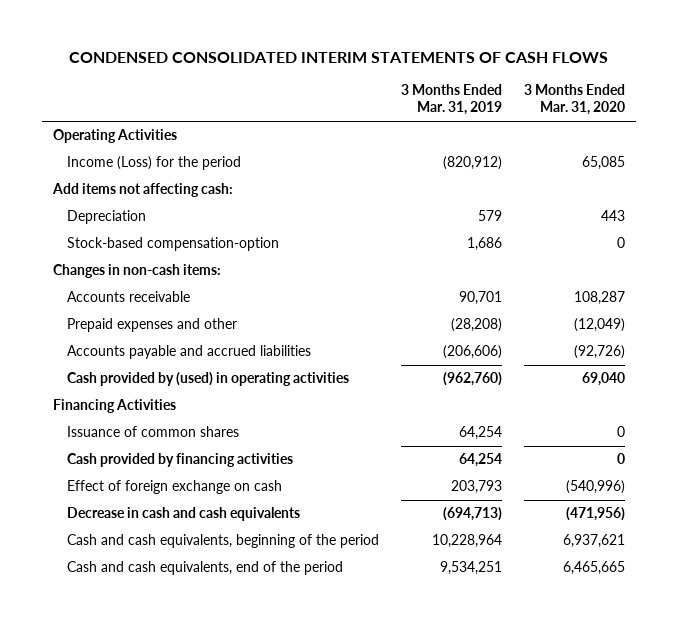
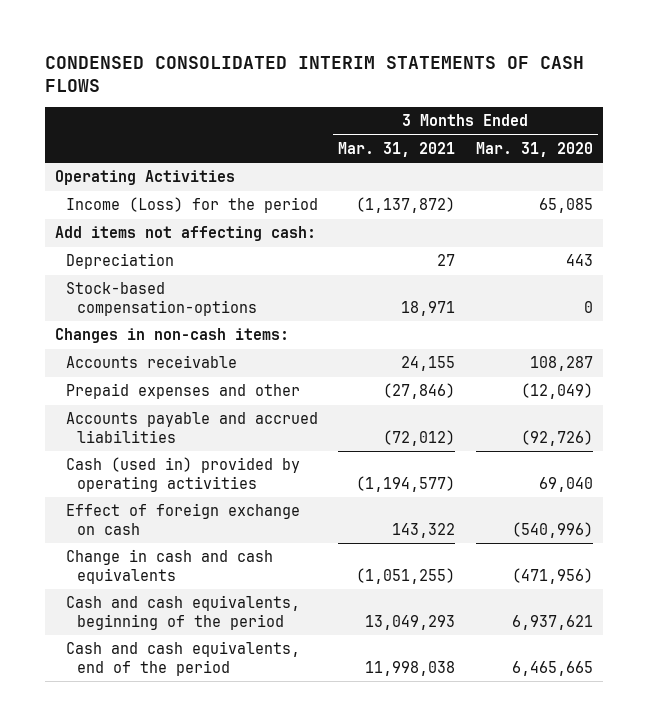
[400,83,502,116] 3 Months Ended Mar. 31, 2019 -> none
none -> [338,141,456,157] Mar. 31, 2021
[66,237,279,252] Stock-based compensation-option -> [66,282,258,316] Stock-based compensation-options
[52,399,176,414] Financing Activities -> none
[66,426,239,438] Issuance of common shares -> none
[66,453,293,468] Cash provided by financing activities -> none
[66,372,349,387] Cash provided by (used) in operating activities -> [66,457,301,492] Cash (used in) provided by operating activities
[66,507,300,522] Decrease in cash and cash equivalents -> [66,549,274,584] Change in cash and cash equivalents

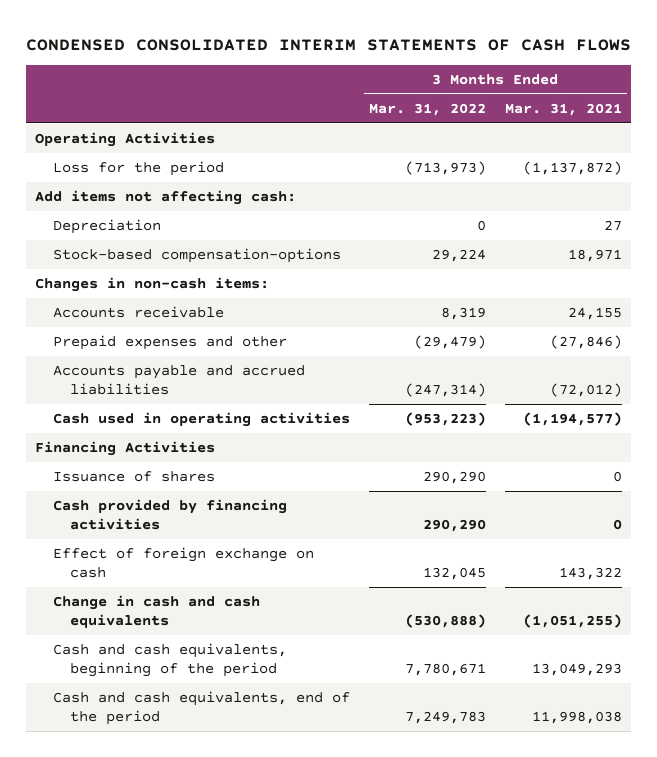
[475,141,593,157] Mar. 31, 2020 -> none
none -> [368,102,486,116] Mar. 31, 2022
[66,197,319,214] Income (Loss) for the period -> [52,160,224,176] Loss for the period
[66,457,301,492] Cash (used in) provided by operating activities -> [52,411,350,427] Cash used in operating activities
none -> [35,440,216,456] Financing Activities
none -> [52,470,215,482] Issuance of shares
none -> [52,498,287,530] Cash provided by financing activities

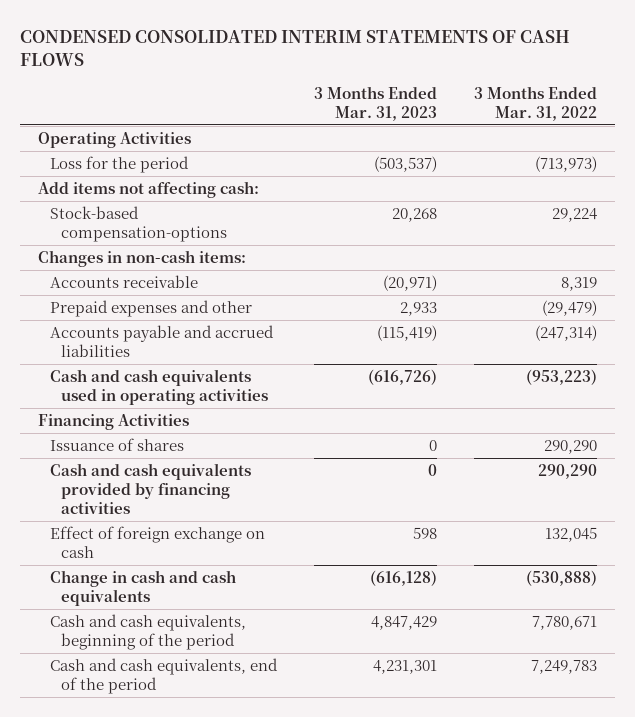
[504,102,622,116] Mar. 31, 2021 -> none
none -> [313,85,437,121] 3 Months Ended Mar. 31, 2023
[52,218,161,234] Depreciation -> none
[52,411,350,427] Cash used in operating activities -> [49,368,269,405] Cash and cash equivalents used in operating activities
[52,498,287,530] Cash provided by financing activities -> [49,462,251,514] Cash and cash equivalents provided by financing activities

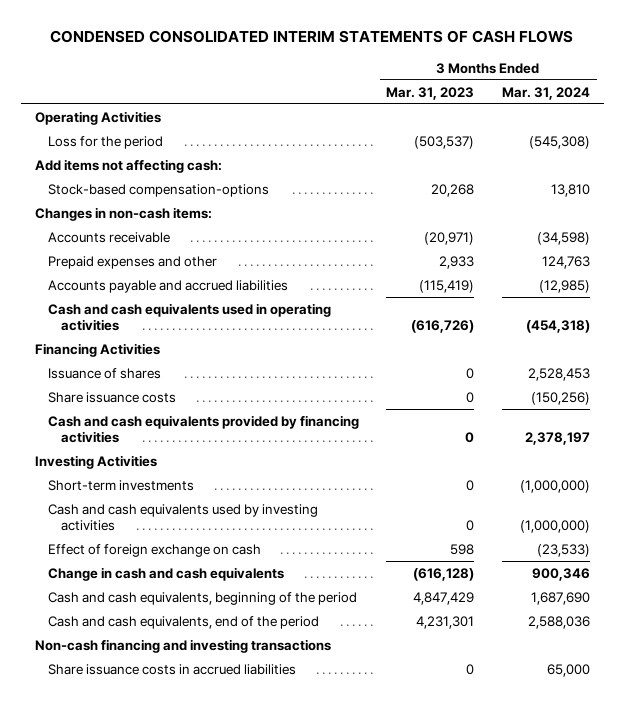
[473,85,597,121] 3 Months Ended Mar. 31, 2022 -> none
none -> [501,86,590,100] Mar. 31, 2024
none -> [47,391,176,403] Share issuance costs
none -> [34,454,157,469] Investing Activities
none -> [47,479,194,491] Short-term investments
none -> [47,503,318,532] Cash and cash equivalents used by investing activities
none -> [34,638,331,653] Non-cash financing and investing transactions
none -> [47,663,296,675] Share issuance costs in accrued liabilities

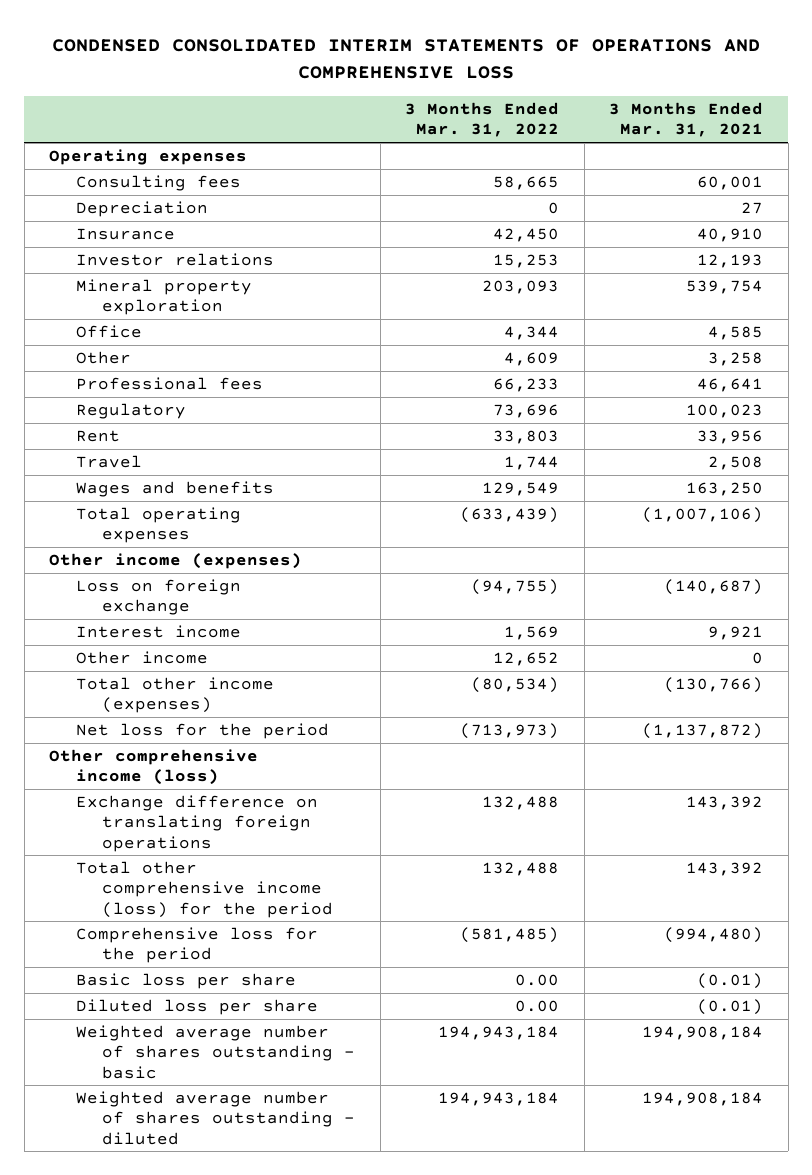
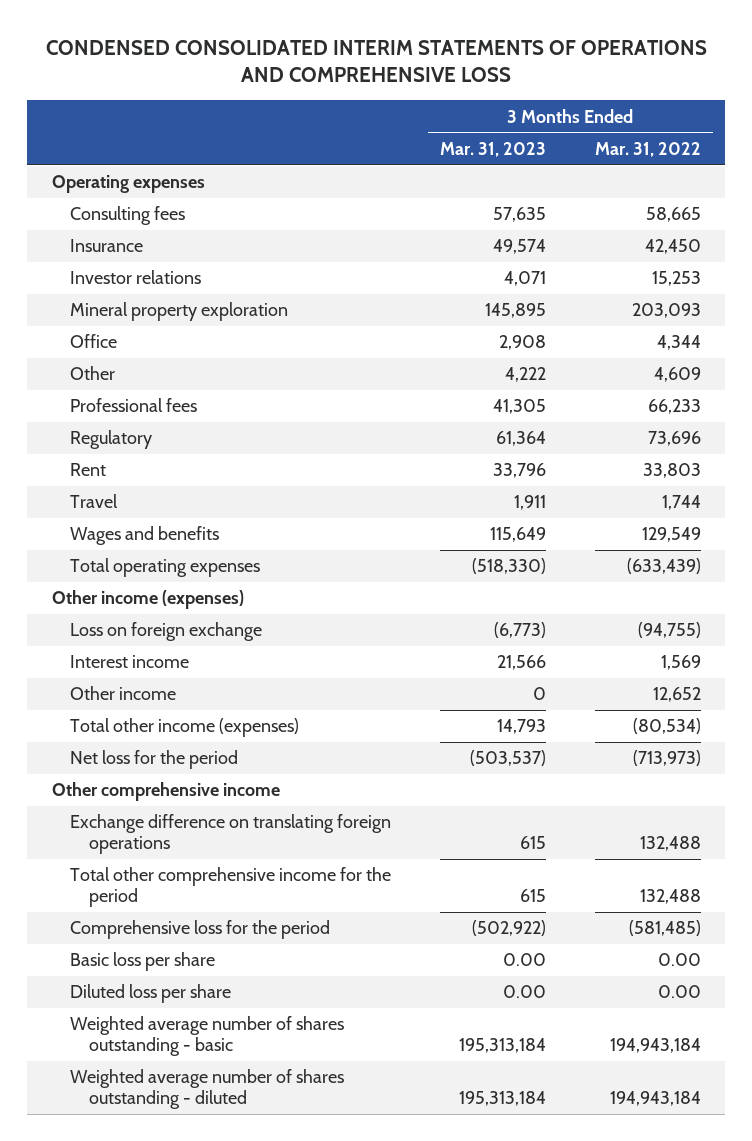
[609,101,764,138] 3 Months Ended Mar. 31, 2021 -> none
none -> [440,141,547,157] Mar. 31, 2023
[75,201,208,218] Depreciation -> none
[49,749,259,786] Other comprehensive income (loss) -> [51,782,280,802] Other comprehensive income
[75,861,334,918] Total other comprehensive income (loss) for the period -> [70,867,392,908] Total other comprehensive income for the period

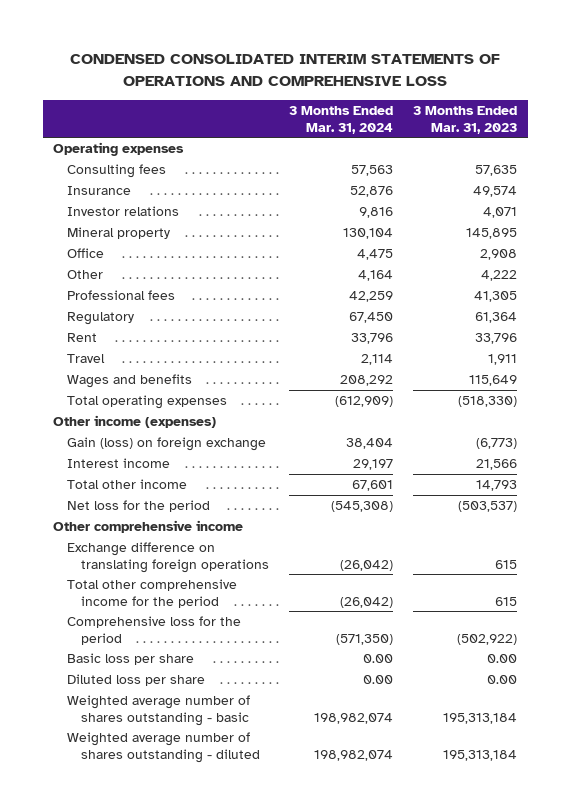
[594,141,701,157] Mar. 31, 2022 -> none
none -> [289,106,394,134] 3 Months Ended Mar. 31, 2024
[70,302,289,322] Mineral property exploration -> [66,227,170,240] Mineral property
[70,622,263,642] Loss on foreign exchange -> [66,437,266,452] Gain (loss) on foreign exchange
[70,686,177,701] Other income -> none
[70,718,300,738] Total other income (expenses) -> [66,479,187,490] Total other income

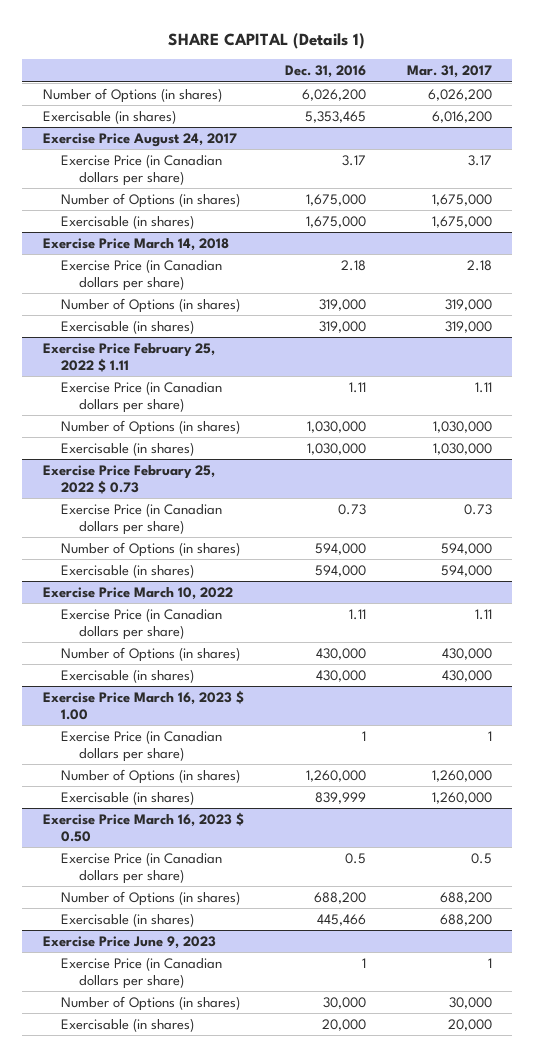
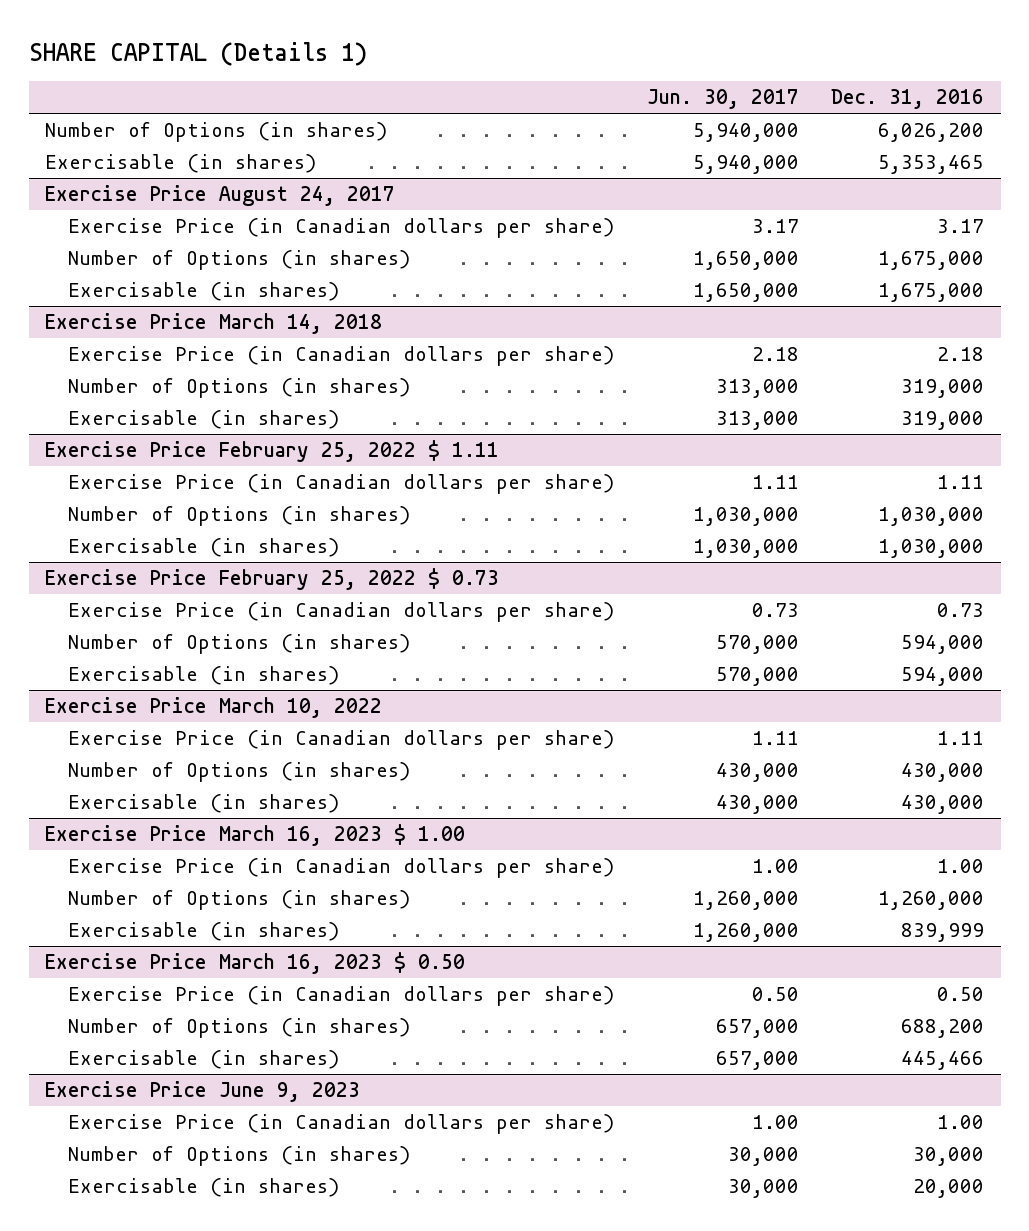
[406,65,492,79] Mar. 31, 2017 -> none
none -> [646,89,799,110] Jun. 30, 2017
[361,731,366,742] 1 -> [937,859,985,874] 1.00
[344,853,366,865] 0.5 -> [937,987,985,1002] 0.50
[361,958,366,969] 1 -> [937,1115,985,1130] 1.00

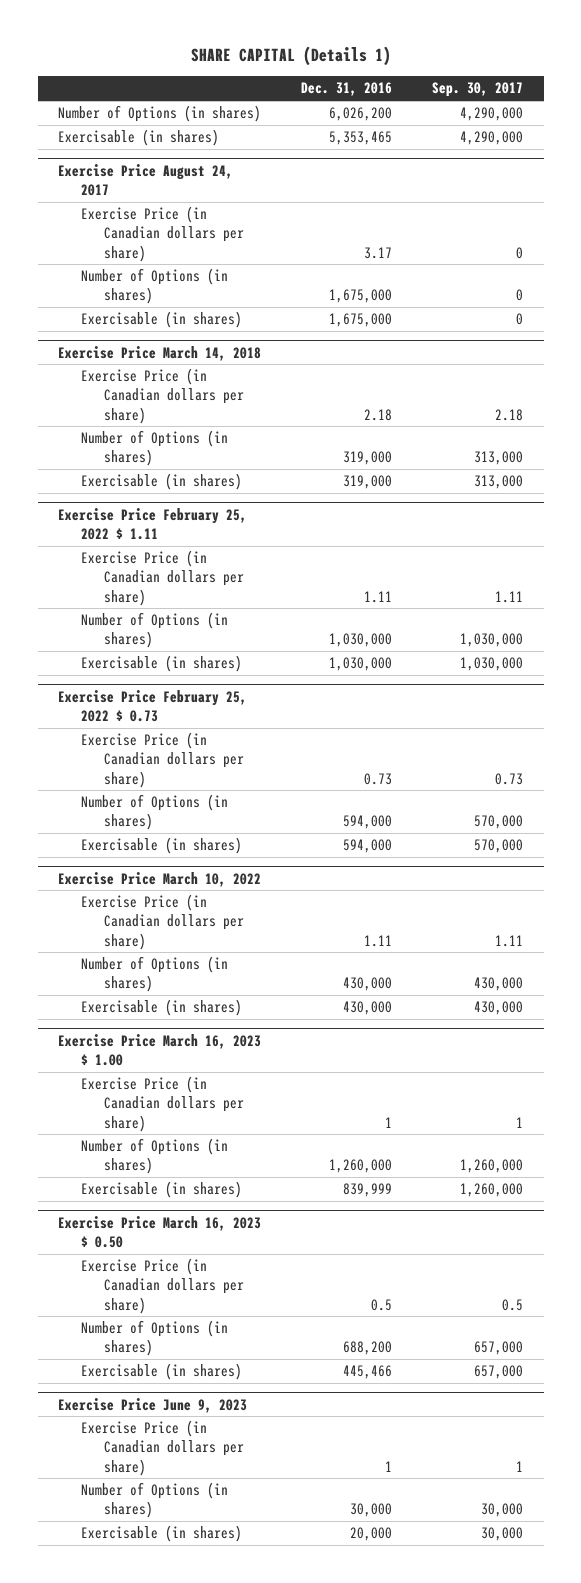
[646,89,799,110] Jun. 30, 2017 -> none
none -> [432,82,524,98] Sep. 30, 2017
[937,859,985,874] 1.00 -> [385,1116,393,1128] 1
[937,987,985,1002] 0.50 -> [371,1298,393,1311] 0.5
[937,1115,985,1130] 1.00 -> [385,1460,393,1472] 1

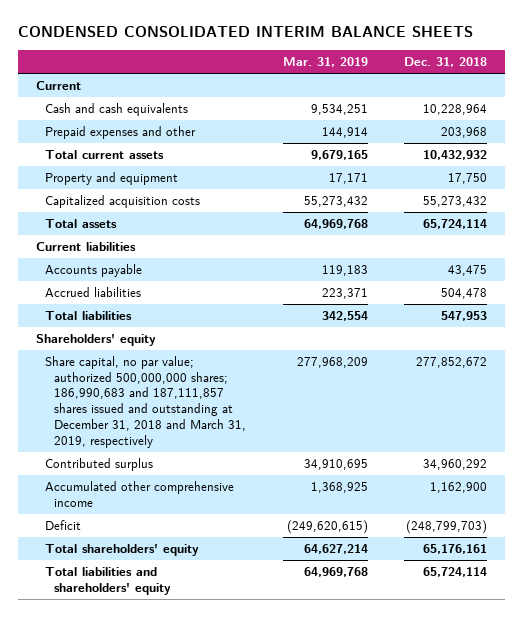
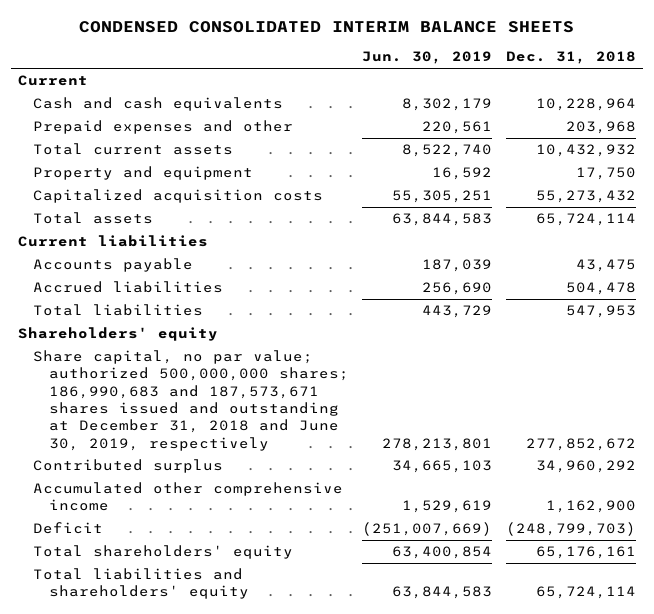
[282,56,368,67] Mar. 31, 2019 -> none
none -> [362,51,493,65] Jun. 30, 2019
[45,356,247,448] Share capital, no par value; authorized 500,000,000 shares; 186,990,683 and 187,111,857 shares issued and outstanding at December 31, 2018 and March 31, 2019, respectively -> [33,350,349,451] Share capital, no par value; authorized 500,000,000 shares; 186,990,683 and 187,573,671 shares issued and outstanding at December 31, 2018 and June 30, 2019, respectively

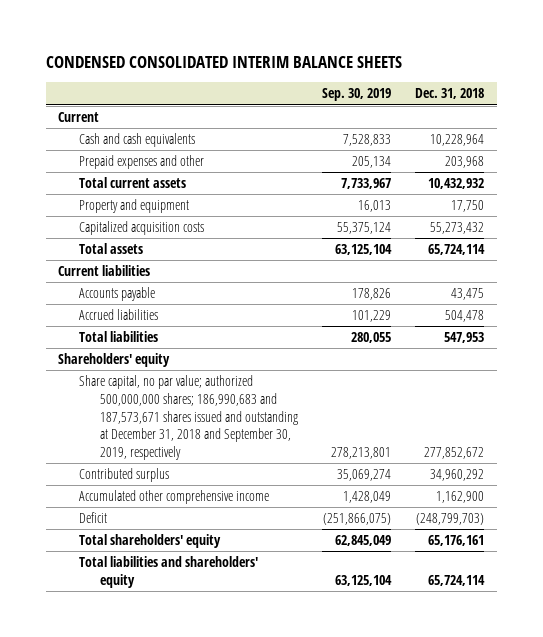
[362,51,493,65] Jun. 30, 2019 -> none
none -> [321,88,391,102] Sep. 30, 2019
[33,350,349,451] Share capital, no par value; authorized 500,000,000 shares; 186,990,683 and 187,573,671 shares issued and outstanding at December 31, 2018 and June 30, 2019, respectively -> [79,375,298,460] Share capital, no par value; authorized 500,000,000 shares; 186,990,683 and 187,573,671 shares issued and outstanding at December 31, 2018 and September 30, 2019, respectively

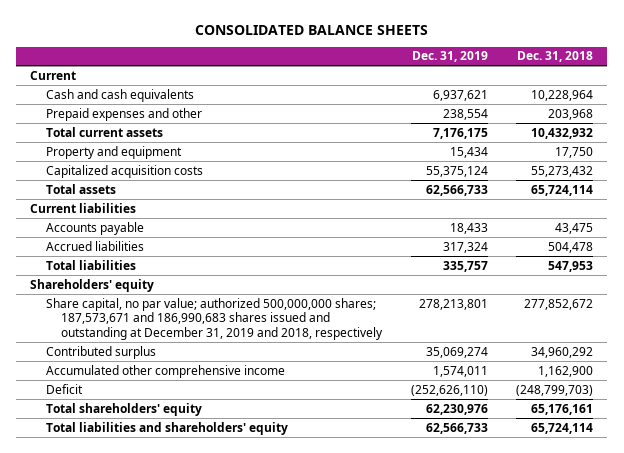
[46,56,403,69] CONDENSED CONSOLIDATED INTERIM BALANCE SHEETS -> [194,24,428,35] CONSOLIDATED BALANCE SHEETS
[321,88,391,102] Sep. 30, 2019 -> none
none -> [411,51,488,63] Dec. 31, 2019
[79,375,298,460] Share capital, no par value; authorized 500,000,000 shares; 186,990,683 and 187,573,671 shares issued and outstanding at December 31, 2018 and September 30, 2019, respectively -> [45,297,384,340] Share capital, no par value; authorized 500,000,000 shares; 187,573,671 and 186,990,683 shares issued and outstanding at December 31, 2019 and 2018, respectively

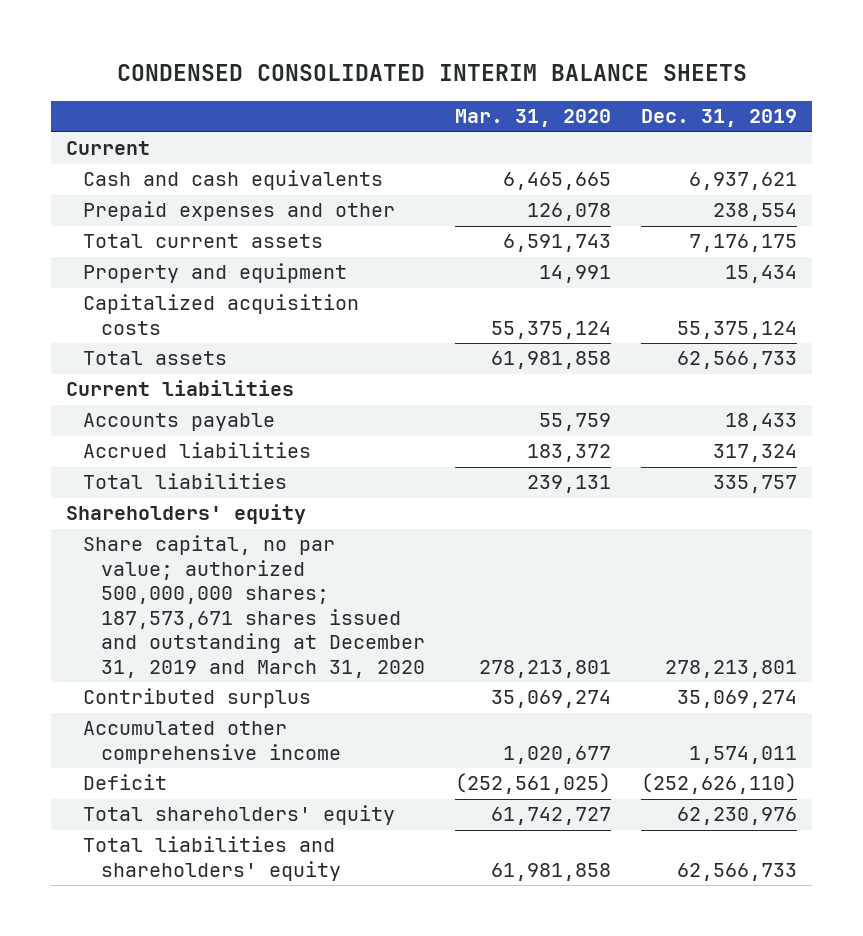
[194,24,428,35] CONSOLIDATED BALANCE SHEETS -> [116,64,747,82] CONDENSED CONSOLIDATED INTERIM BALANCE SHEETS
[517,51,594,63] Dec. 31, 2018 -> none
none -> [455,109,612,128] Mar. 31, 2020
[45,297,384,340] Share capital, no par value; authorized 500,000,000 shares; 187,573,671 and 186,990,683 shares issued and outstanding at December 31, 2019 and 2018, respectively -> [83,535,426,678] Share capital, no par value; authorized 500,000,000 shares; 187,573,671 shares issued and outstanding at December 31, 2019 and March 31, 2020

